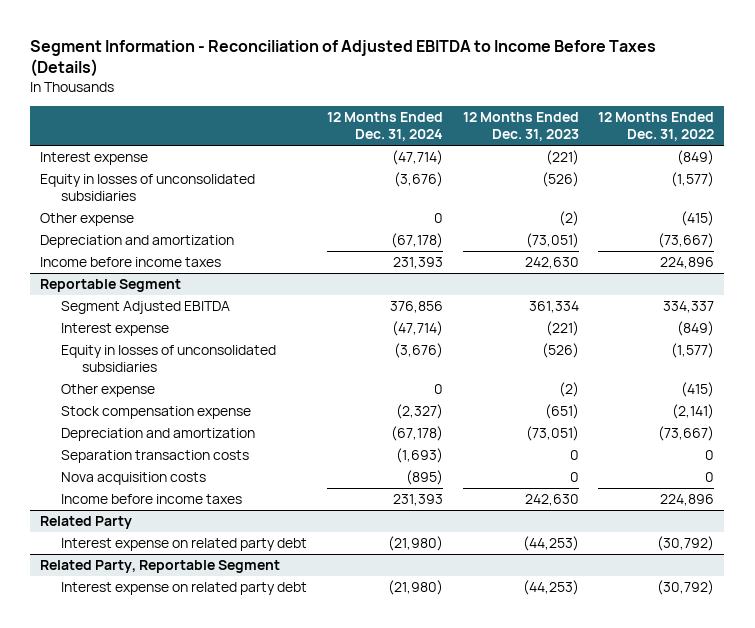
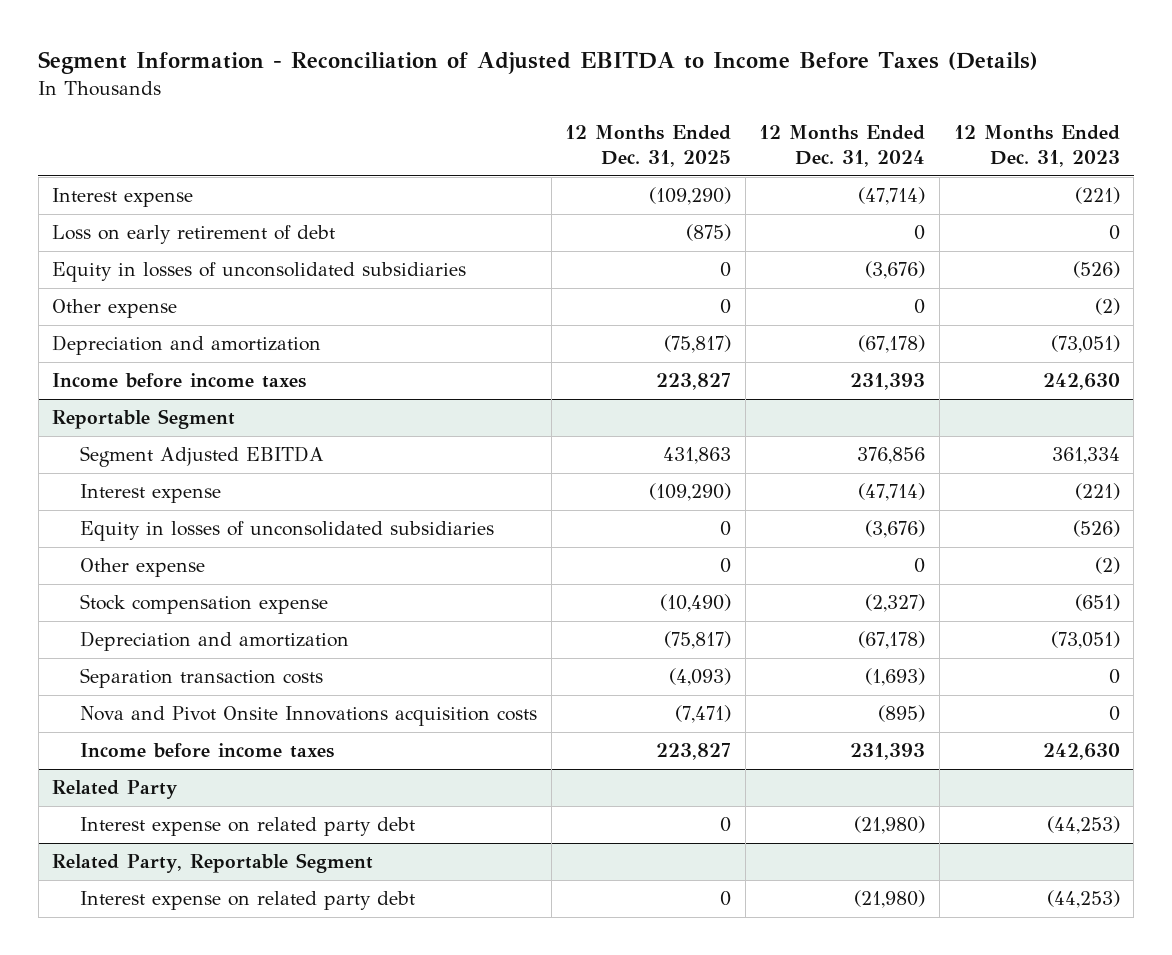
[598,112,715,141] 12 Months Ended Dec. 31, 2022 -> none
none -> [565,125,732,167] 12 Months Ended Dec. 31, 2025
none -> [52,225,336,245] Loss on early retirement of debt
[61,472,207,486] Nova acquisition costs -> [80,706,538,727] Nova and Pivot Onsite Innovations acquisition costs

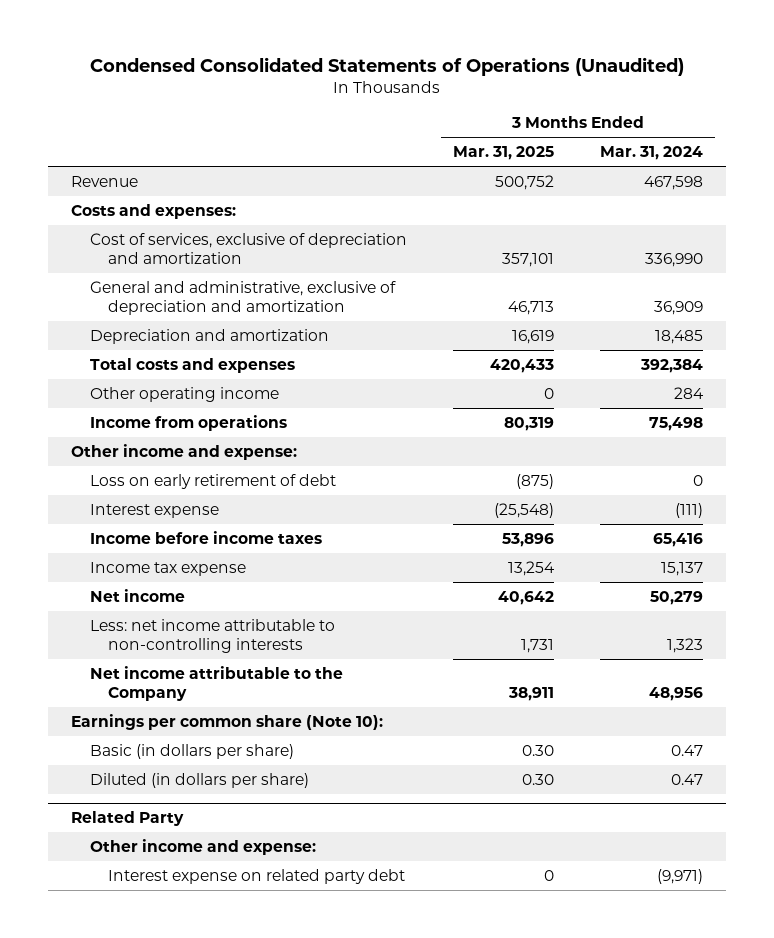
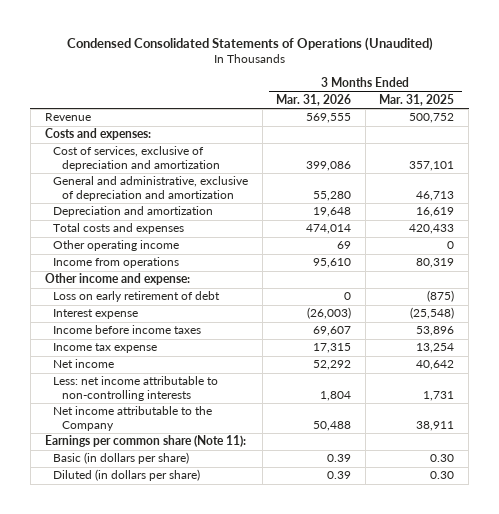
[600,146,704,161] Mar. 31, 2024 -> none
none -> [276,93,352,106] Mar. 31, 2026
[70,713,383,730] Earnings per common share (Note 10): -> [44,435,246,448] Earnings per common share (Note 11):
[70,811,184,827] Related Party -> none
[89,838,316,855] Other income and expense: -> none
[108,868,406,884] Interest expense on related party debt -> none

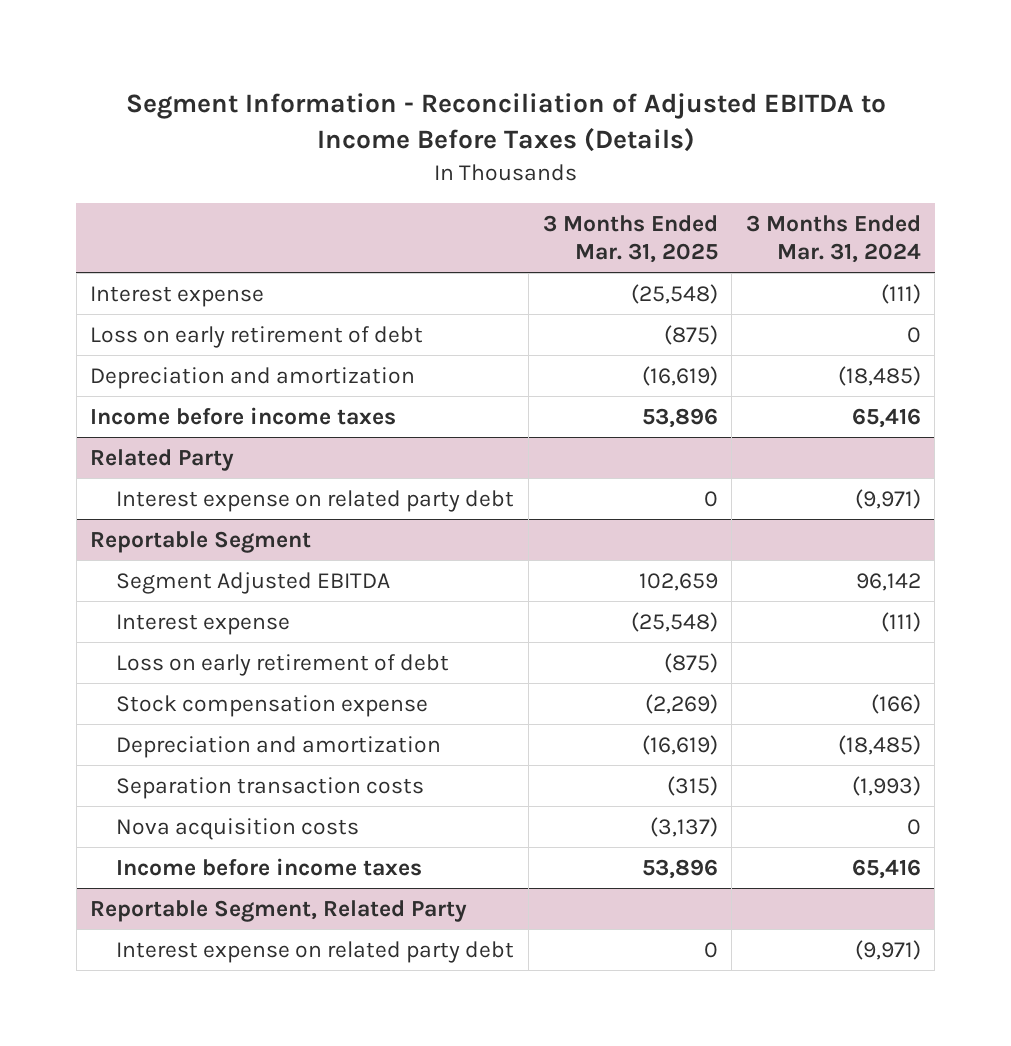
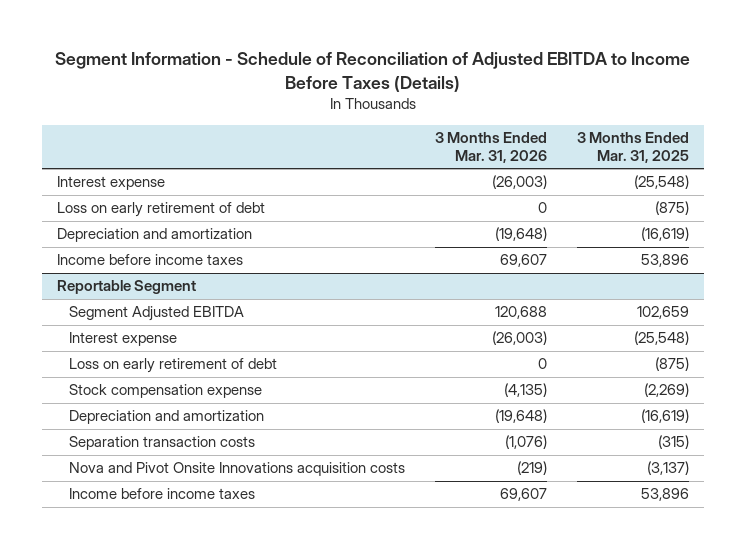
[125,93,886,153] Segment Information - Reconciliation of Adjusted EBITDA to Income Before Taxes (Details) -> [54,52,690,92] Segment Information - Schedule of Reconciliation of Adjusted EBITDA to Income Before Taxes (Details)
[745,214,921,264] 3 Months Ended Mar. 31, 2024 -> none
none -> [435,132,548,164] 3 Months Ended Mar. 31, 2026
[90,448,235,471] Related Party -> none
[116,489,515,512] Interest expense on related party debt -> none
[116,817,360,840] Nova acquisition costs -> [69,462,406,477] Nova and Pivot Onsite Innovations acquisition costs
[90,899,468,922] Reportable Segment, Related Party -> none
[116,940,515,963] Interest expense on related party debt -> none

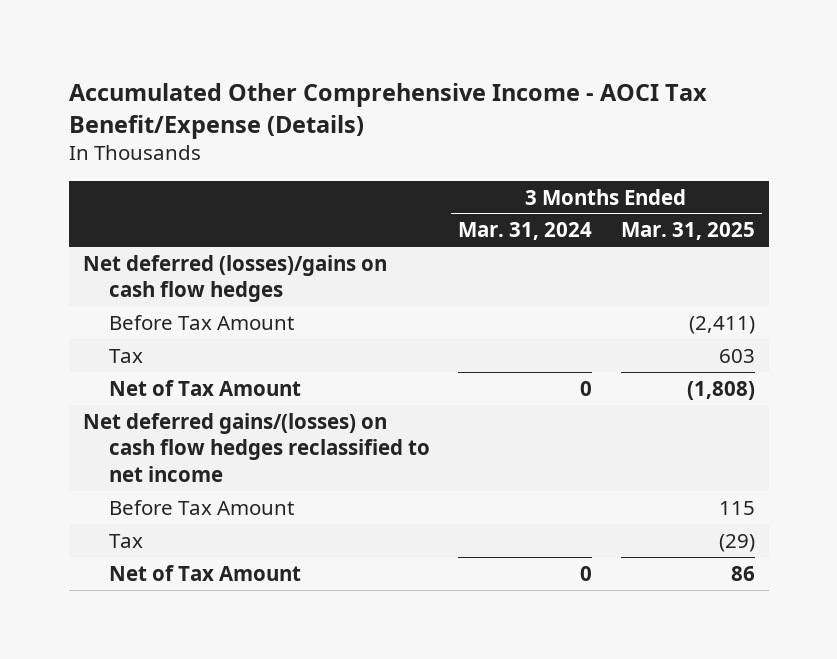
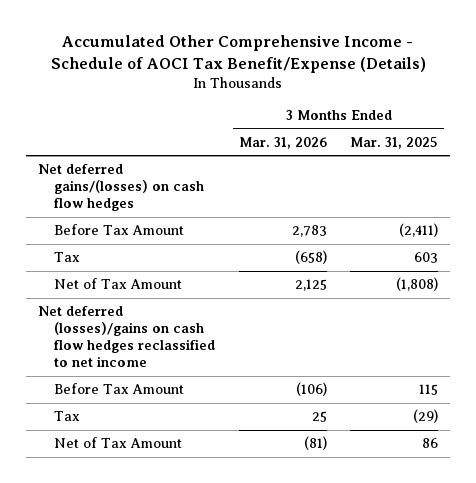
[68,82,707,139] Accumulated Other Comprehensive Income - AOCI Tax Benefit/Expense (Details) -> [51,35,427,73] Accumulated Other Comprehensive Income - Schedule of AOCI Tax Benefit/Expense (Details)
[458,222,593,241] Mar. 31, 2024 -> none
none -> [238,136,327,149] Mar. 31, 2026
[82,254,387,303] Net deferred (losses)/gains on cash flow hedges -> [37,164,205,212] Net deferred gains/(losses) on cash flow hedges
[82,412,430,482] Net deferred gains/(losses) on cash flow hedges reclassified to net income -> [37,306,216,368] Net deferred (losses)/gains on cash flow hedges reclassified to net income

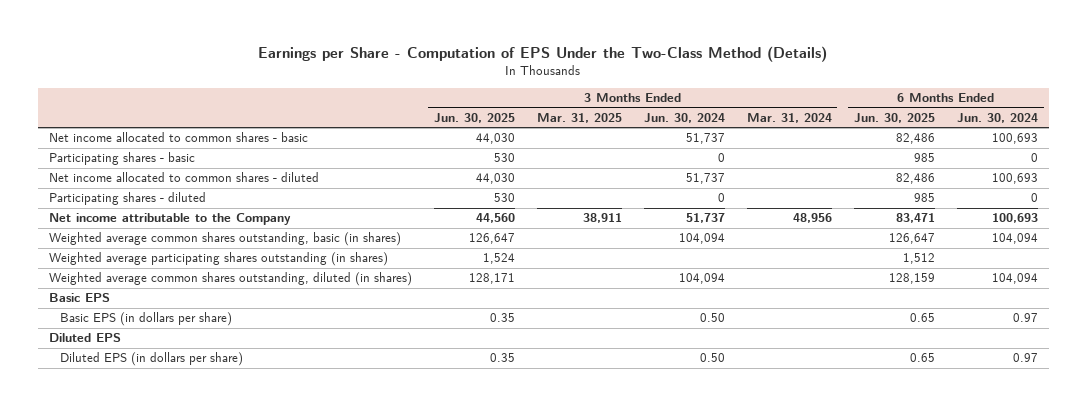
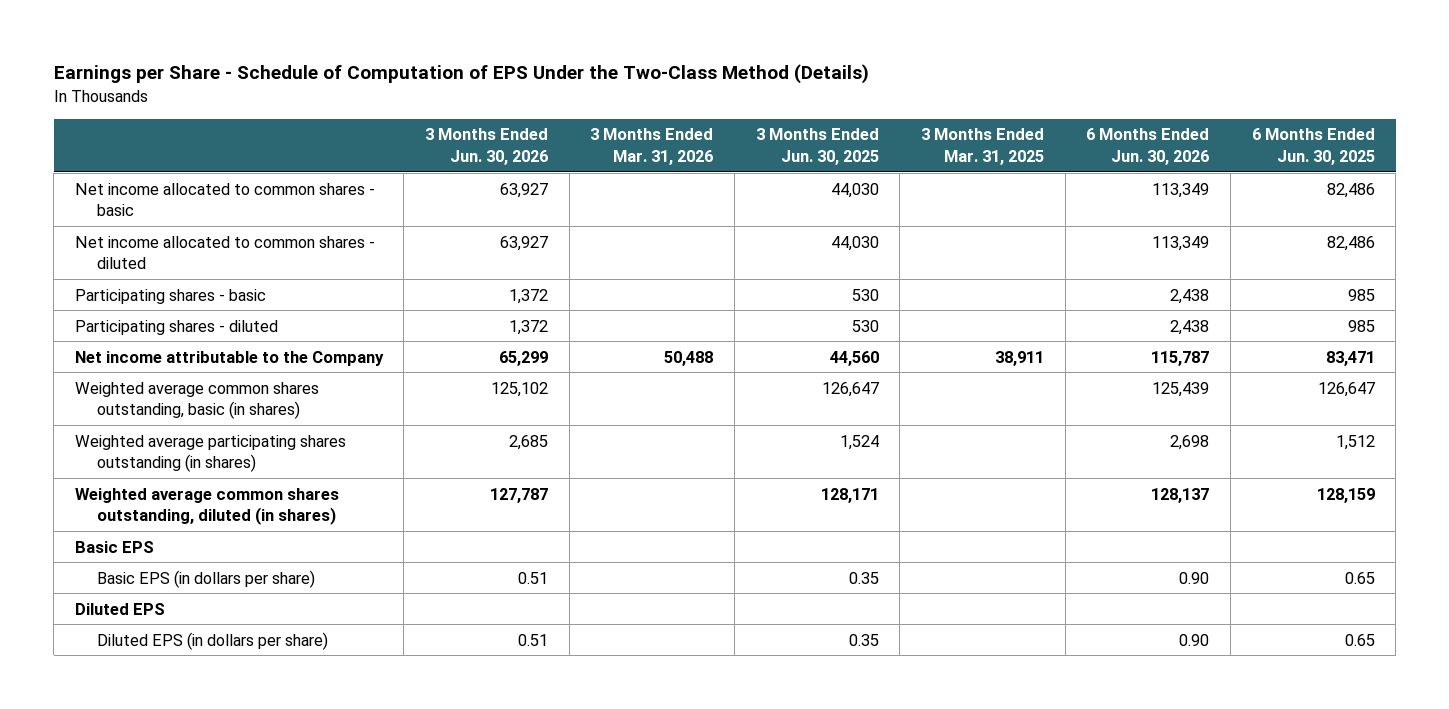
[258,45,828,62] Earnings per Share - Computation of EPS Under the Two-Class Method (Details) -> [53,64,869,85] Earnings per Share - Schedule of Computation of EPS Under the Two-Class Method (Details)
[643,112,725,123] Jun. 30, 2024 -> none
[746,112,832,123] Mar. 31, 2024 -> none
[957,112,1039,123] Jun. 30, 2024 -> none
none -> [425,128,549,165] 3 Months Ended Jun. 30, 2026
none -> [590,128,714,165] 3 Months Ended Mar. 31, 2026
none -> [1086,128,1210,165] 6 Months Ended Jun. 30, 2026
[48,152,195,166] Participating shares - basic -> [74,288,266,304] Participating shares - basic

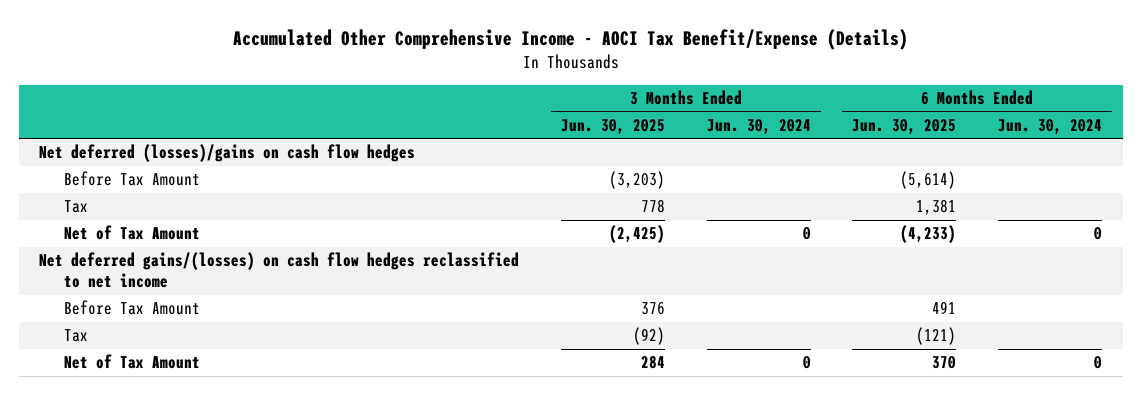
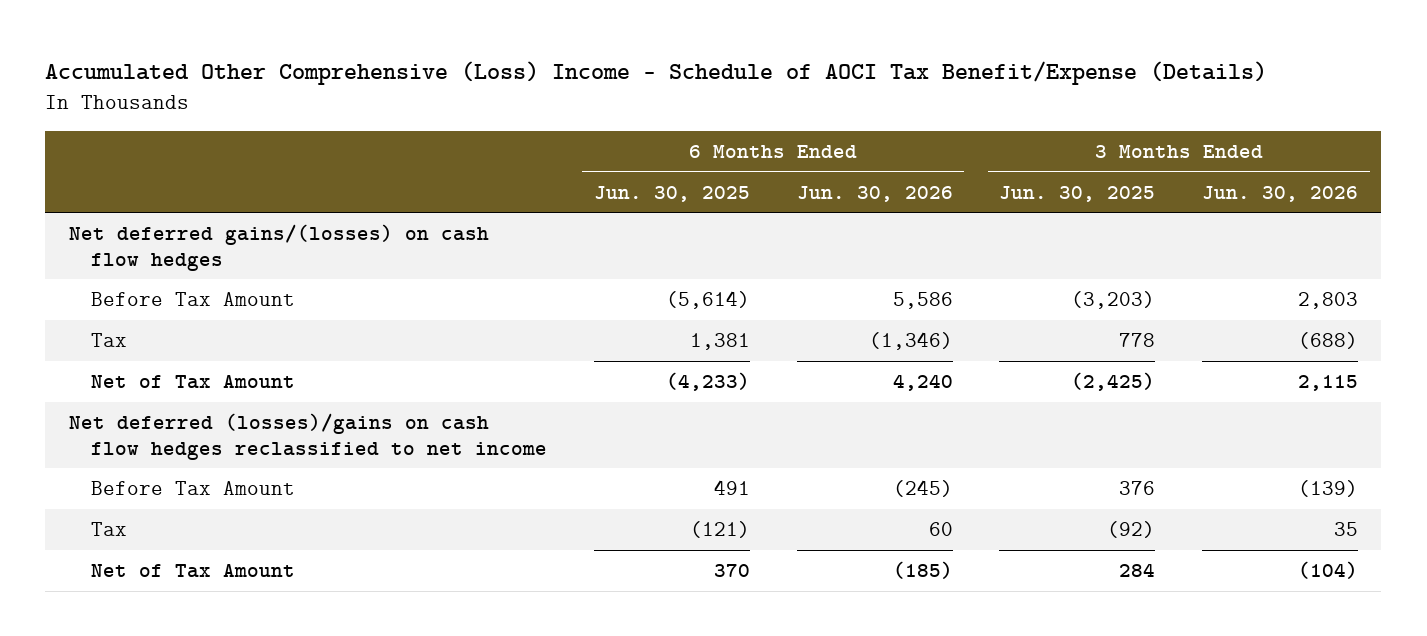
[232,28,908,50] Accumulated Other Comprehensive Income - AOCI Tax Benefit/Expense (Details) -> [45,61,1268,86] Accumulated Other Comprehensive (Loss) Income - Schedule of AOCI Tax Benefit/Expense (Details)
[706,118,811,135] Jun. 30, 2024 -> none
[997,118,1102,135] Jun. 30, 2024 -> none
none -> [796,185,953,202] Jun. 30, 2026
none -> [1202,185,1359,202] Jun. 30, 2026
[39,144,416,163] Net deferred (losses)/gains on cash flow hedges -> [68,224,489,271] Net deferred gains/(losses) on cash flow hedges
[39,252,520,289] Net deferred gains/(losses) on cash flow hedges reclassified to net income -> [68,413,548,460] Net deferred (losses)/gains on cash flow hedges reclassified to net income

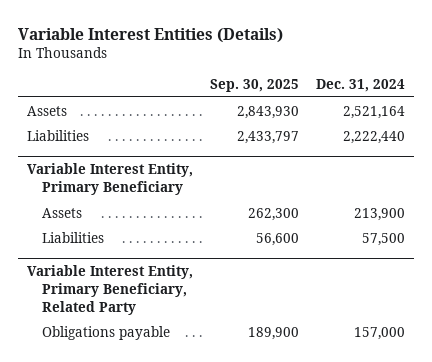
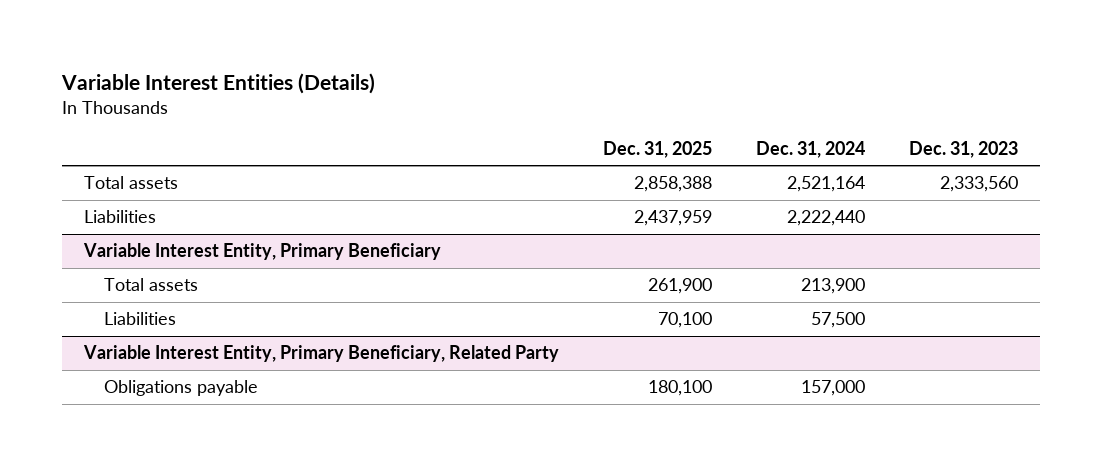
[210,79,300,93] Sep. 30, 2025 -> none
none -> [603,141,713,159] Dec. 31, 2025
none -> [909,141,1019,159] Dec. 31, 2023
[26,105,67,116] Assets -> [84,176,179,190] Total assets
[42,207,83,218] Assets -> [103,278,198,292] Total assets

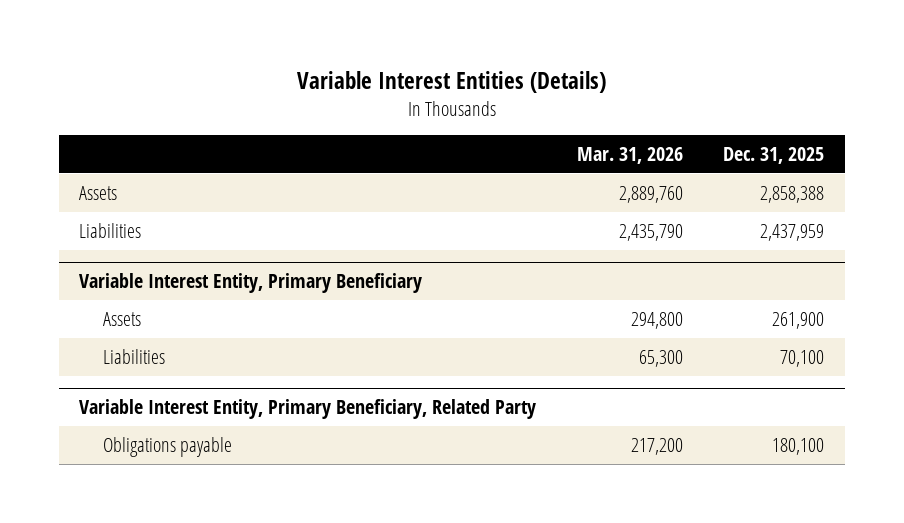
[756,141,866,159] Dec. 31, 2024 -> none
[909,141,1019,159] Dec. 31, 2023 -> none
none -> [576,146,683,164] Mar. 31, 2026
[84,176,179,190] Total assets -> [79,185,118,200] Assets
[103,278,198,292] Total assets -> [102,311,141,326] Assets

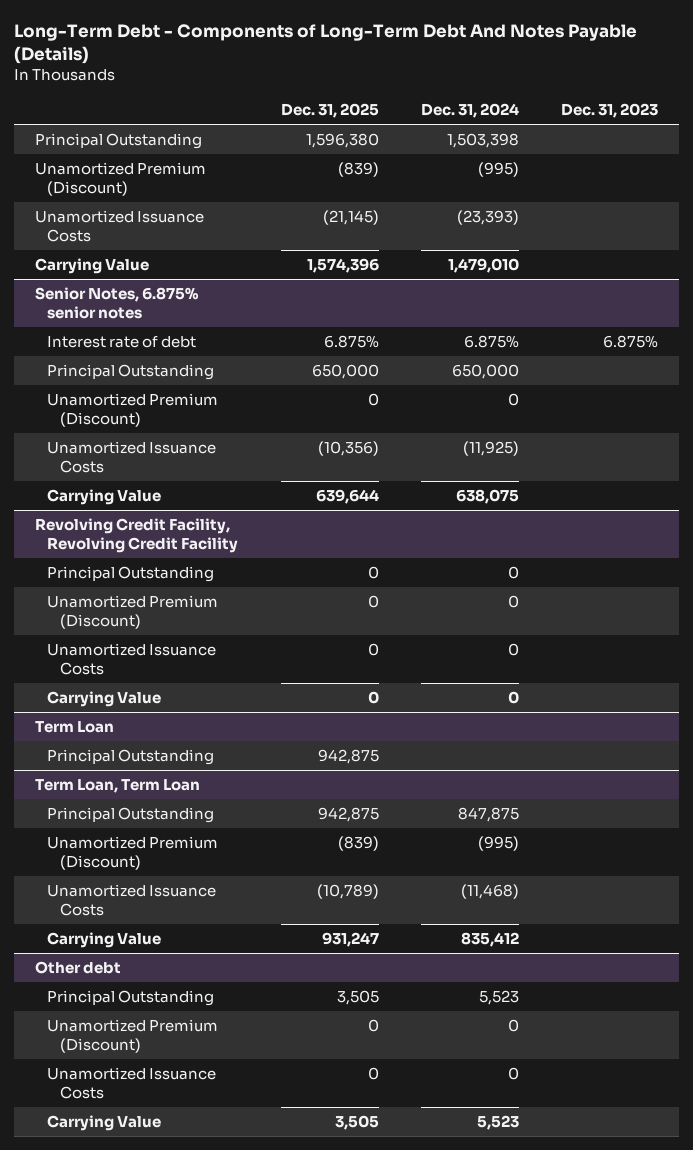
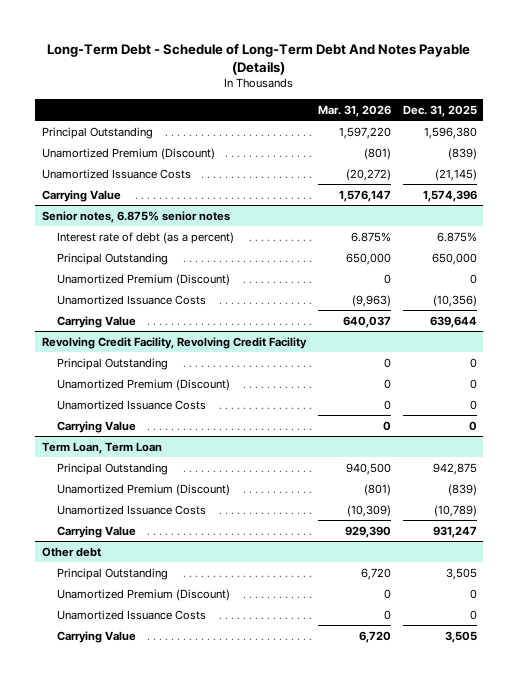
[13,23,637,65] Long-Term Debt - Components of Long-Term Debt And Notes Payable (Details) -> [47,43,471,75] Long-Term Debt - Schedule of Long-Term Debt And Notes Payable (Details)
[420,103,519,119] Dec. 31, 2024 -> none
[560,103,658,119] Dec. 31, 2023 -> none
none -> [317,104,391,117] Mar. 31, 2026
[35,287,200,319] Senior Notes, 6.875% senior notes -> [41,210,230,223] Senior notes, 6.875% senior notes
[47,336,197,349] Interest rate of debt -> [57,231,235,244] Interest rate of debt (as a percent)
[35,721,115,734] Term Loan -> none
[47,749,215,766] Principal Outstanding -> none

